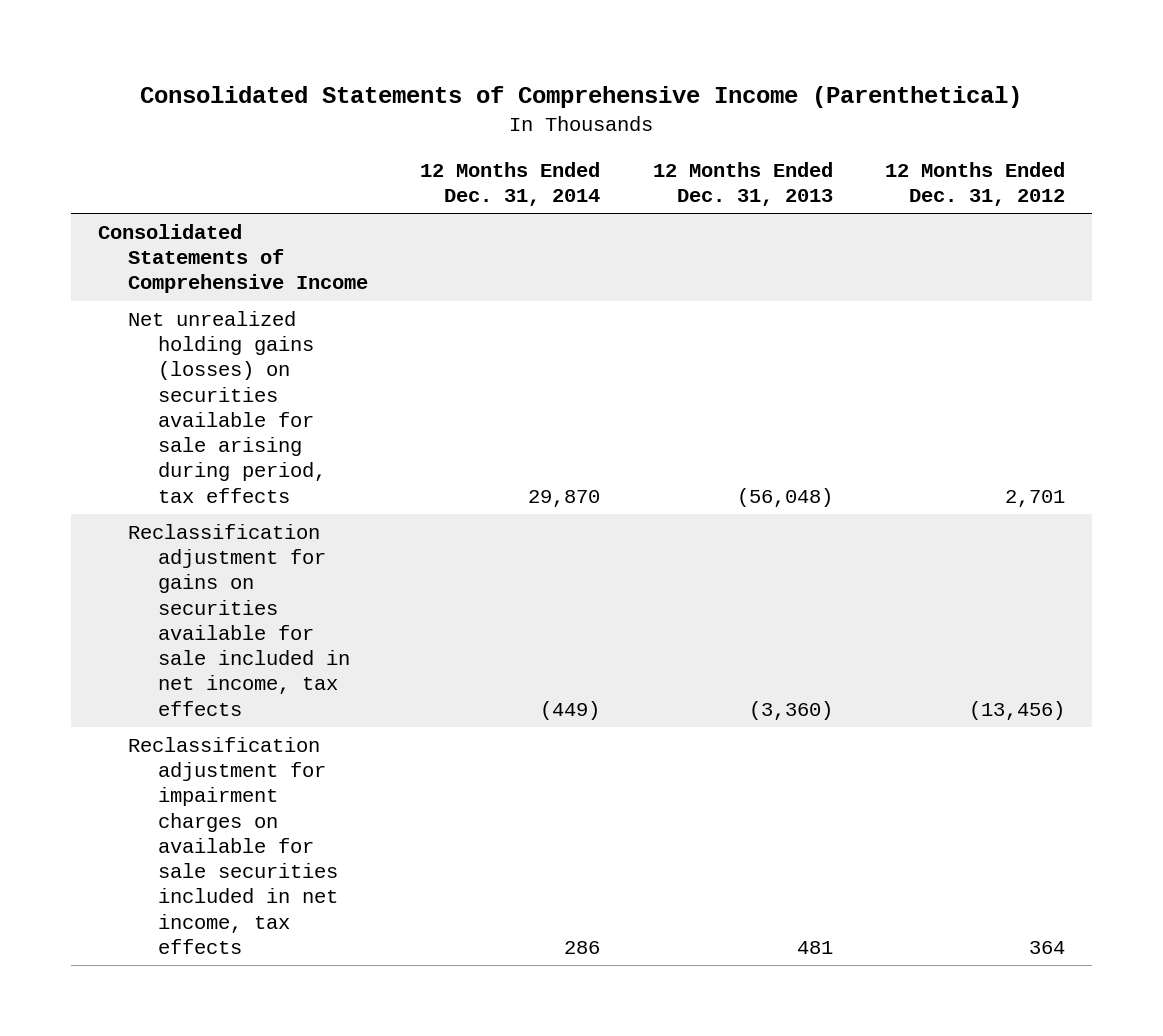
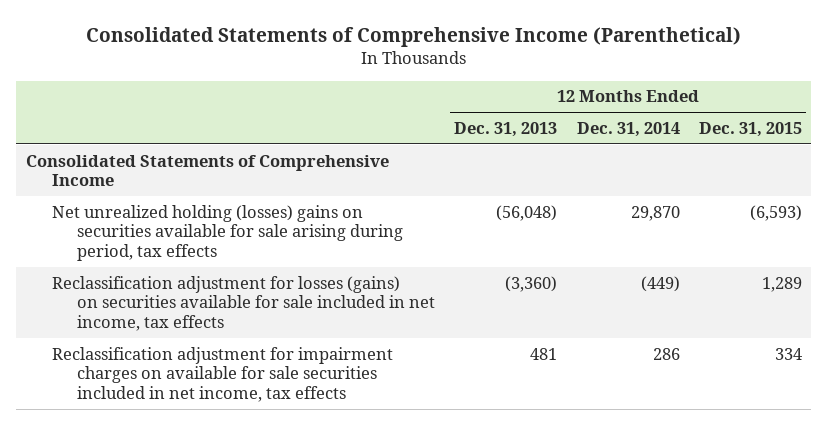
[885,161,1066,207] 12 Months Ended Dec. 31, 2012 -> none
none -> [698,121,802,137] Dec. 31, 2015
[127,310,327,503] Net unrealized holding gains (losses) on securities available for sale arising during period, tax effects -> [51,204,404,261] Net unrealized holding (losses) gains on securities available for sale arising during period, tax effects
[127,523,351,716] Reclassification adjustment for gains on securities available for sale included in net income, tax effects -> [51,275,436,331] Reclassification adjustment for losses (gains) on securities available for sale included in net income, tax effects

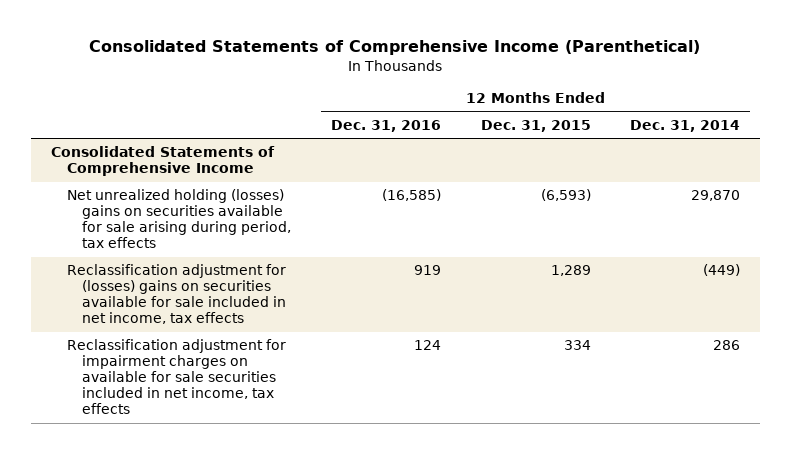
[454,121,558,137] Dec. 31, 2013 -> none
none -> [330,119,441,132] Dec. 31, 2016
[51,275,436,331] Reclassification adjustment for losses (gains) on securities available for sale included in net income, tax effects -> [66,264,287,325] Reclassification adjustment for (losses) gains on securities available for sale included in net income, tax effects

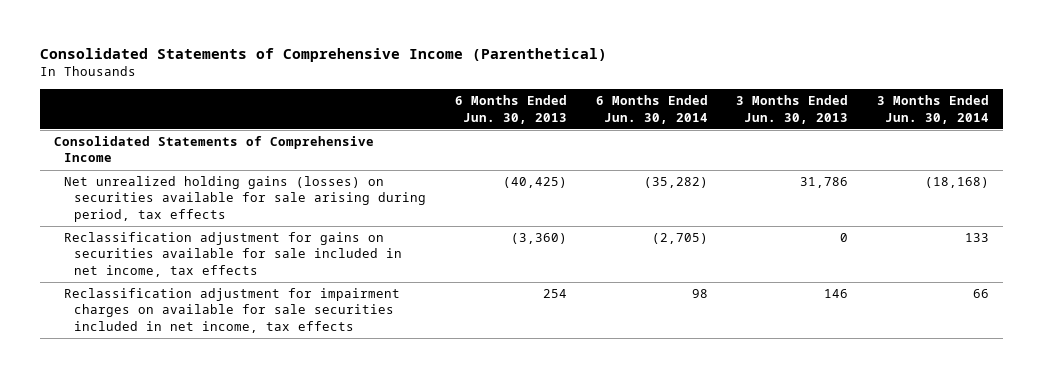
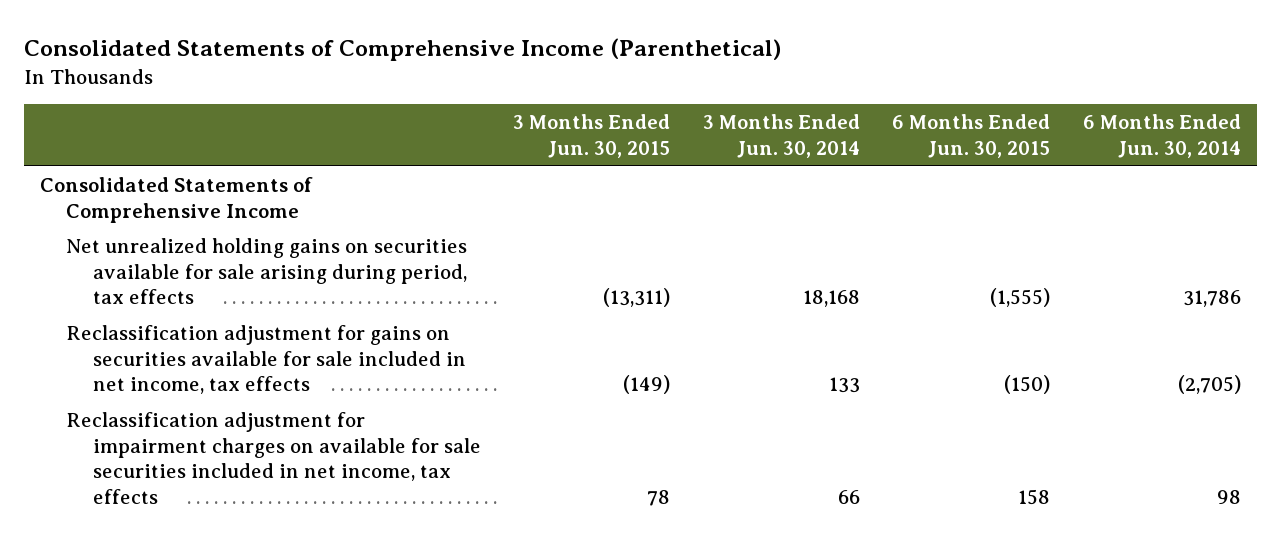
[455,95,568,124] 6 Months Ended Jun. 30, 2013 -> none
[736,95,849,124] 3 Months Ended Jun. 30, 2013 -> none
none -> [513,114,671,158] 3 Months Ended Jun. 30, 2015
none -> [892,114,1051,158] 6 Months Ended Jun. 30, 2015
[64,176,427,222] Net unrealized holding gains (losses) on securities available for sale arising during period, tax effects -> [66,237,468,305] Net unrealized holding gains on securities available for sale arising during period, tax effects
[643,177,708,189] (35,282) -> [1182,290,1241,308] 31,786
[925,177,990,189] (18,168) -> [802,290,860,308] 18,168

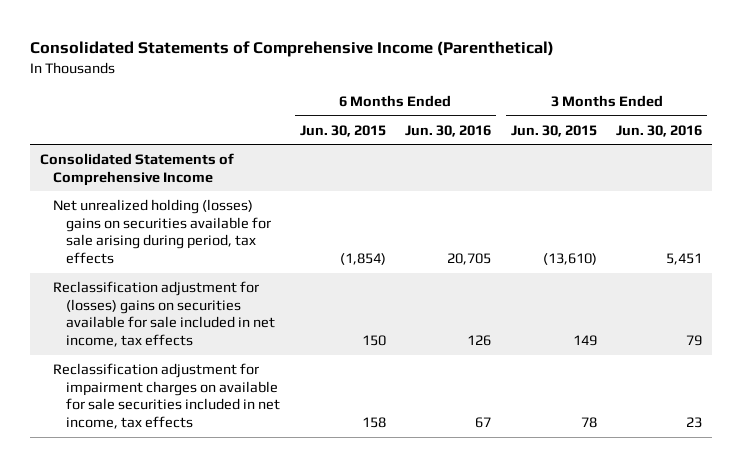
[702,114,860,158] 3 Months Ended Jun. 30, 2014 -> none
[1082,114,1241,158] 6 Months Ended Jun. 30, 2014 -> none
none -> [405,124,492,137] Jun. 30, 2016
none -> [616,124,703,137] Jun. 30, 2016
[66,237,468,305] Net unrealized holding gains on securities available for sale arising during period, tax effects -> [53,198,272,265] Net unrealized holding (losses) gains on securities available for sale arising during period, tax effects
[603,288,671,308] (13,311) -> [542,253,597,266] (13,610)
[990,288,1051,308] (1,555) -> [339,253,386,266] (1,854)
[66,324,466,395] Reclassification adjustment for gains on securities available for sale included in net income, tax effects -> [53,280,276,348] Reclassification adjustment for (losses) gains on securities available for sale included in net income, tax effects
[623,375,671,395] (149) -> [572,335,597,347] 149
[1004,375,1051,395] (150) -> [361,335,386,347] 150

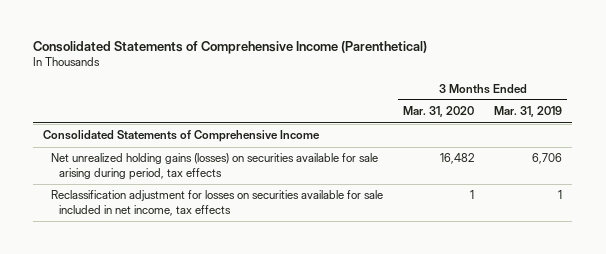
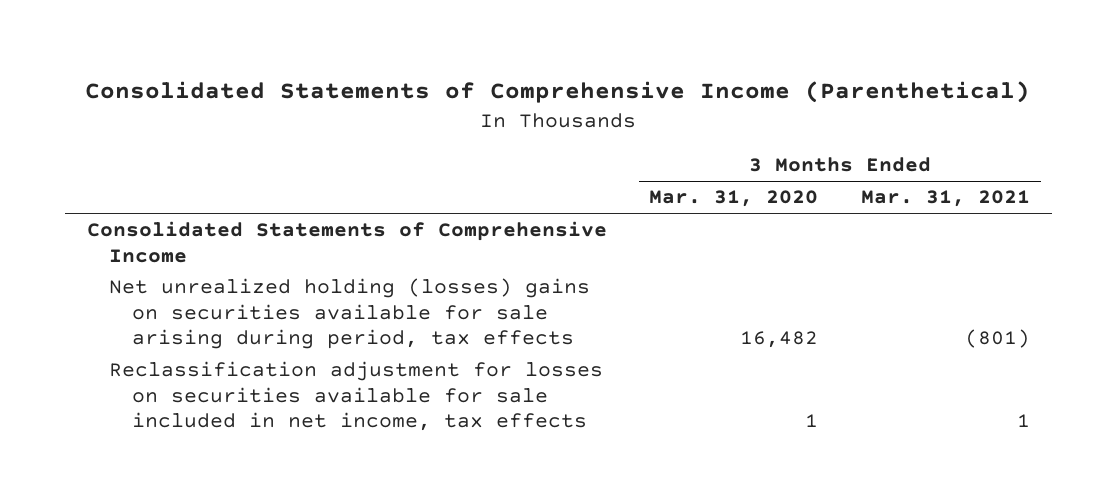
[494,106,563,118] Mar. 31, 2019 -> none
none -> [861,190,1031,208] Mar. 31, 2021
[51,153,379,181] Net unrealized holding gains (losses) on securities available for sale arising during period, tax effects -> [109,278,591,349] Net unrealized holding (losses) gains on securities available for sale arising during period, tax effects

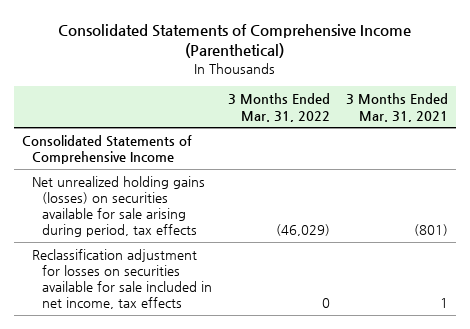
[649,190,819,208] Mar. 31, 2020 -> none
none -> [227,93,330,122] 3 Months Ended Mar. 31, 2022
[109,278,591,349] Net unrealized holding (losses) gains on securities available for sale arising during period, tax effects -> [32,176,206,238] Net unrealized holding gains (losses) on securities available for sale arising during period, tax effects

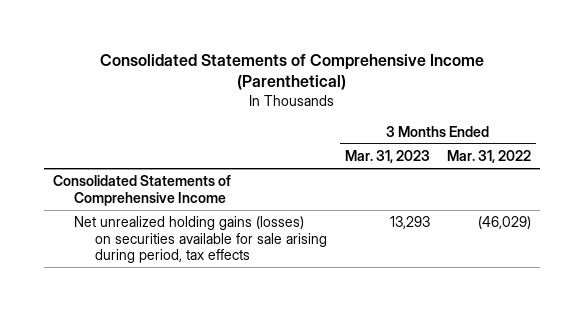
[345,93,448,122] 3 Months Ended Mar. 31, 2021 -> none
none -> [344,150,430,164] Mar. 31, 2023
[32,249,212,310] Reclassification adjustment for losses on securities available for sale included in net income, tax effects -> none

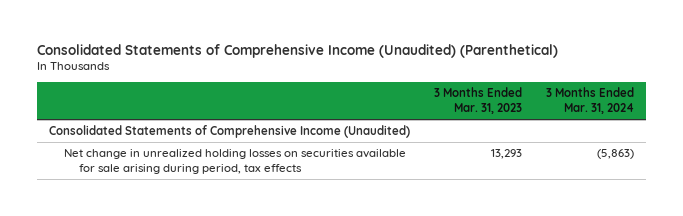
[100,53,485,90] Consolidated Statements of Comprehensive Income (Parenthetical) -> [36,43,558,58] Consolidated Statements of Comprehensive Income (Unaudited) (Parenthetical)
[447,150,532,164] Mar. 31, 2022 -> none
none -> [546,87,635,115] 3 Months Ended Mar. 31, 2024
[52,175,231,206] Consolidated Statements of Comprehensive Income -> [48,125,410,139] Consolidated Statements of Comprehensive Income (Unaudited)
[74,216,328,263] Net unrealized holding gains (losses) on securities available for sale arising during period, tax effects -> [63,149,406,175] Net change in unrealized holding losses on securities available for sale arising during period, tax effects

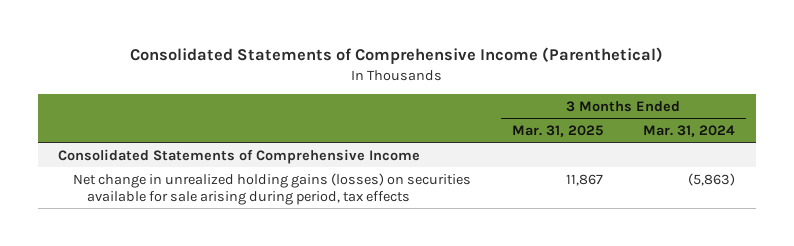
[36,43,558,58] Consolidated Statements of Comprehensive Income (Unaudited) (Parenthetical) -> [129,47,663,65] Consolidated Statements of Comprehensive Income (Parenthetical)
[433,87,522,115] 3 Months Ended Mar. 31, 2023 -> none
none -> [511,124,603,137] Mar. 31, 2025
[48,125,410,139] Consolidated Statements of Comprehensive Income (Unaudited) -> [58,148,421,164] Consolidated Statements of Comprehensive Income
[63,149,406,175] Net change in unrealized holding losses on securities available for sale arising during period, tax effects -> [72,172,471,206] Net change in unrealized holding gains (losses) on securities available for sale arising during period, tax effects

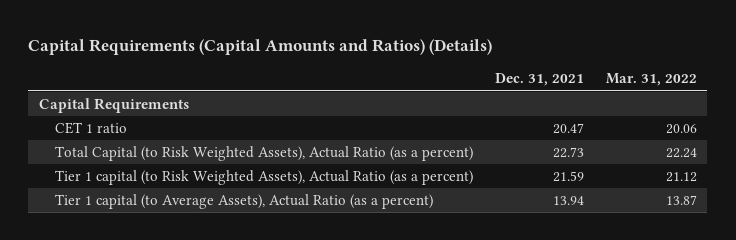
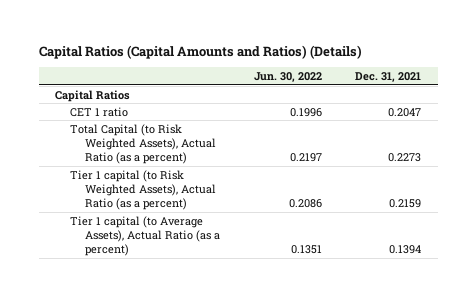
[28,39,493,56] Capital Requirements (Capital Amounts and Ratios) (Details) -> [38,45,362,60] Capital Ratios (Capital Amounts and Ratios) (Details)
[605,73,697,87] Mar. 31, 2022 -> none
none -> [253,71,322,82] Jun. 30, 2022
[38,98,189,114] Capital Requirements -> [55,89,131,102] Capital Ratios
[552,123,584,135] 20.47 -> [387,107,421,117] 0.2047
[552,147,584,159] 22.73 -> [387,153,421,163] 0.2273
[552,171,584,183] 21.59 -> [388,199,421,209] 0.2159
[552,196,584,206] 13.94 -> [388,245,421,255] 0.1394

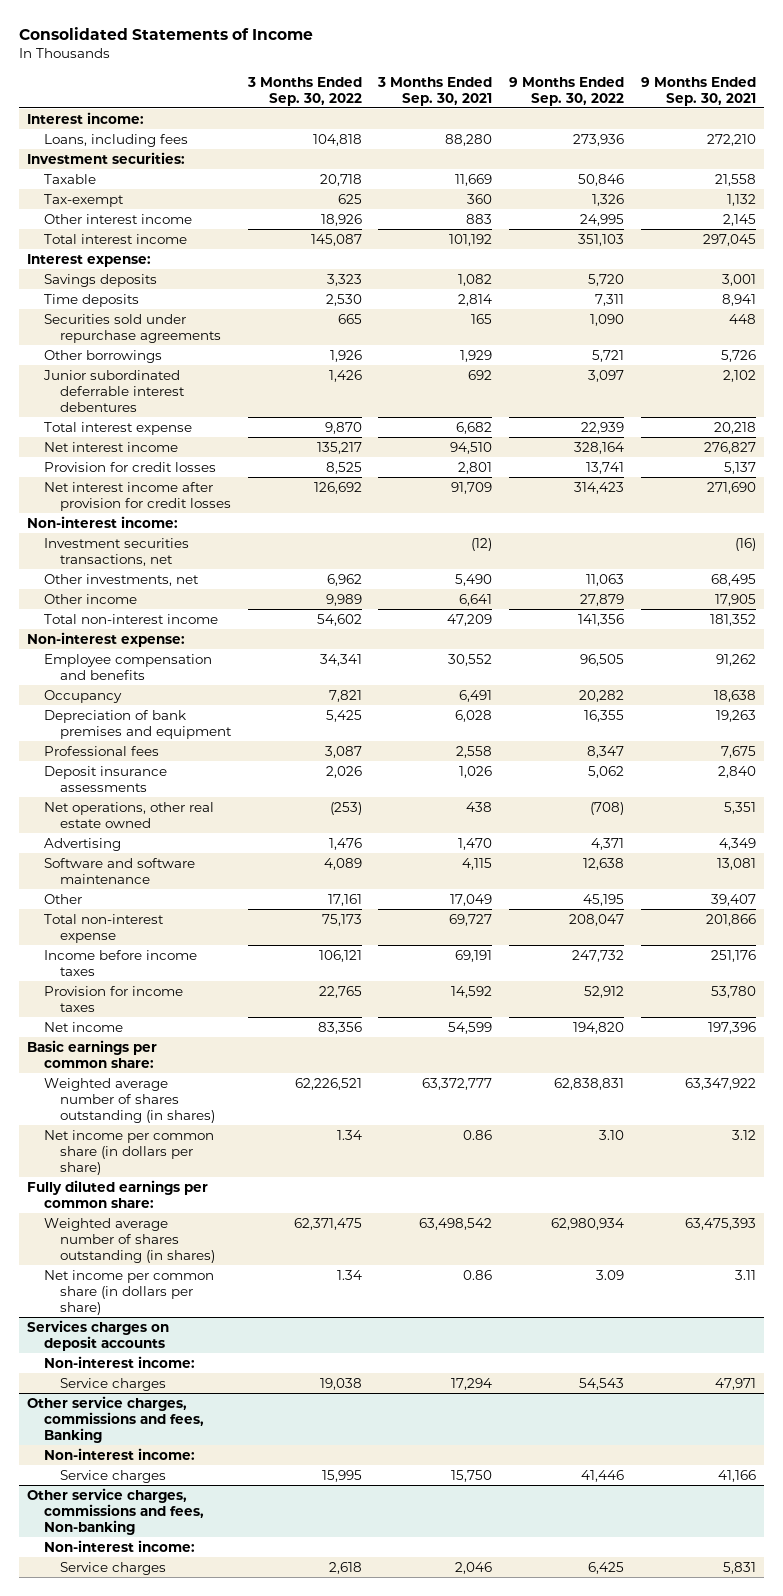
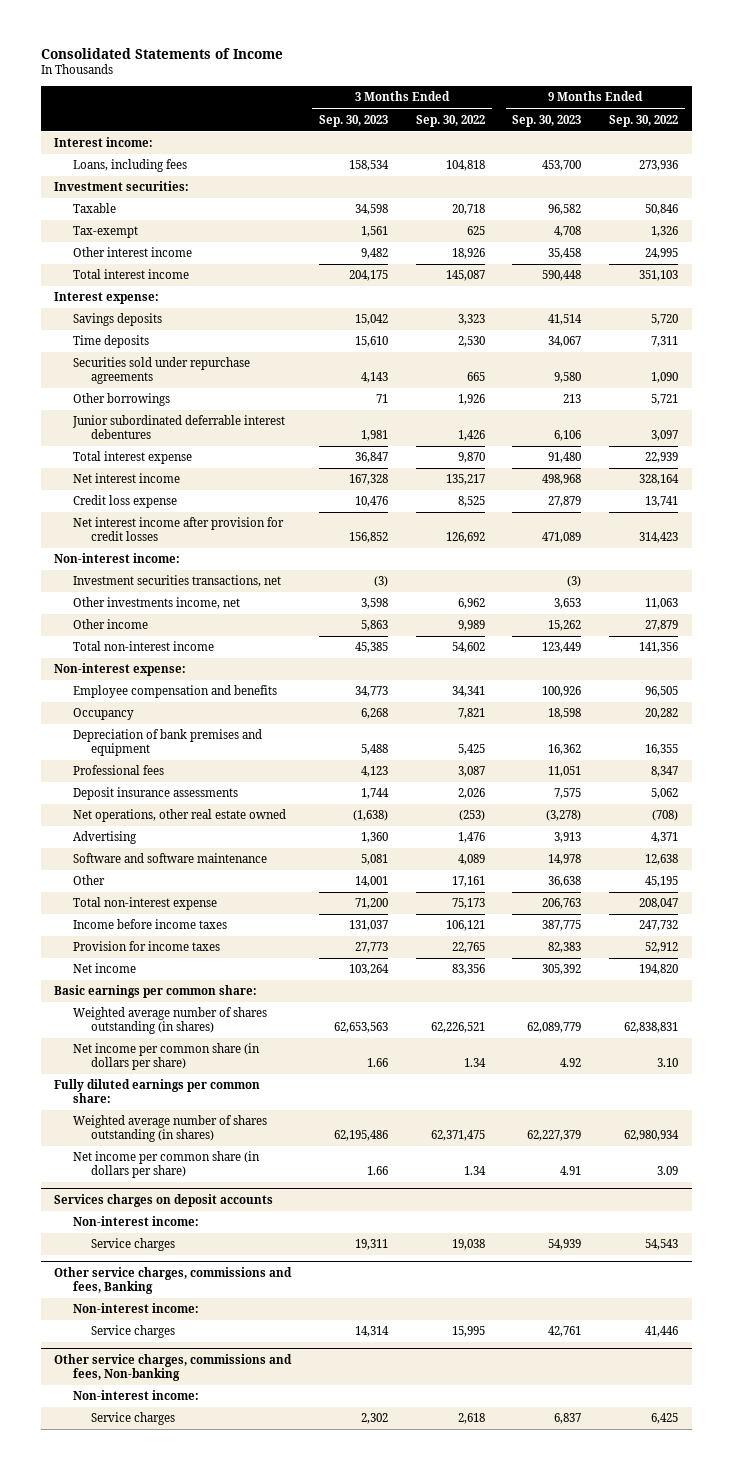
[377,76,493,106] 3 Months Ended Sep. 30, 2021 -> none
[640,76,756,106] 9 Months Ended Sep. 30, 2021 -> none
none -> [319,114,389,127] Sep. 30, 2023
none -> [512,114,582,127] Sep. 30, 2023
[43,461,216,472] Provision for credit losses -> [72,495,177,509] Credit loss expense
[43,573,199,586] Other investments, net -> [72,597,240,610] Other investments income, net

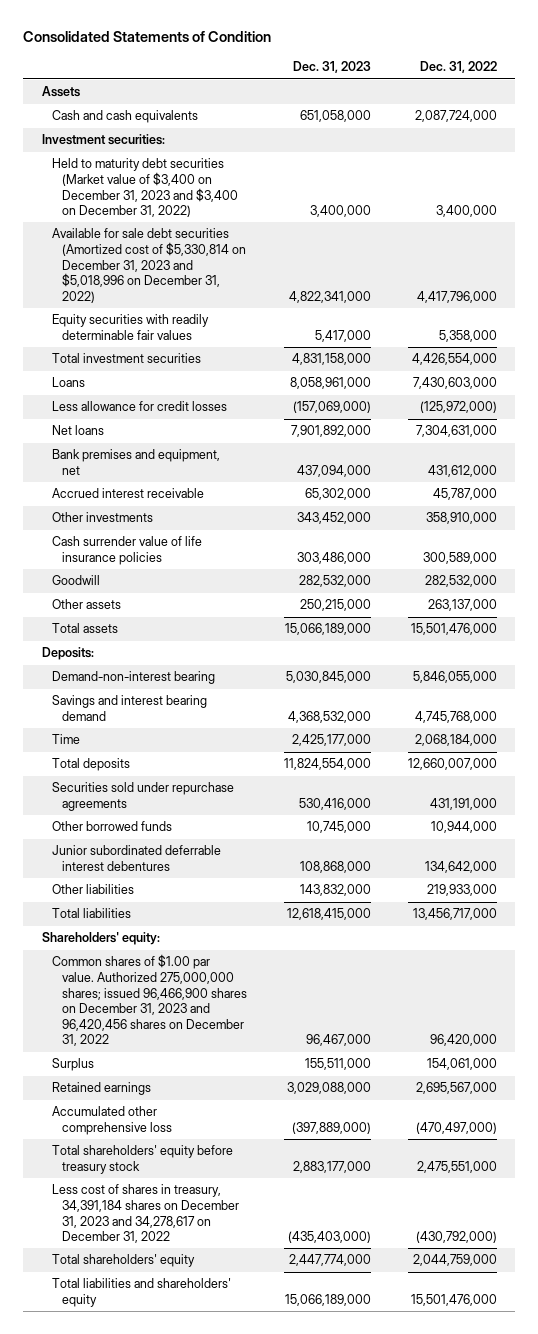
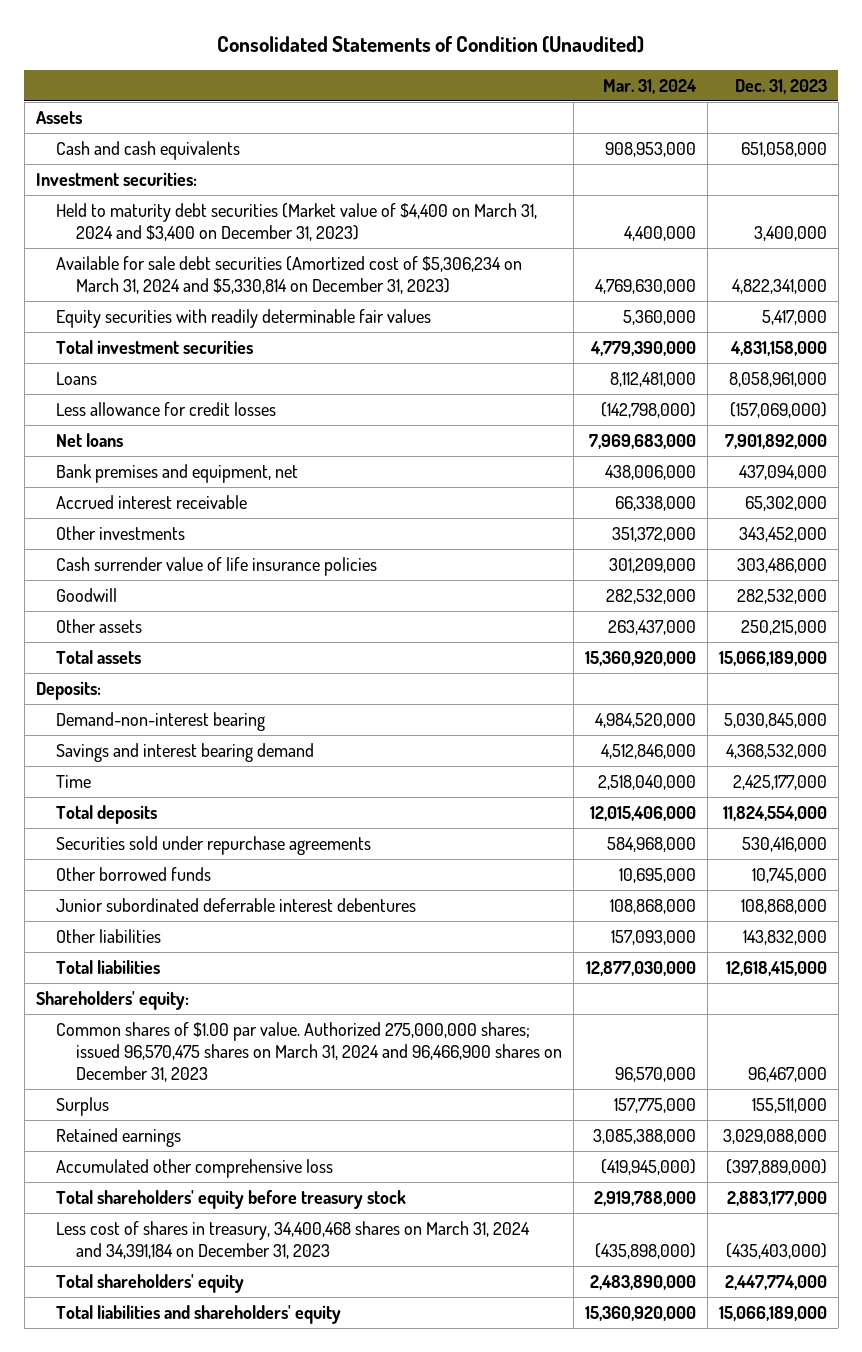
[23,31,272,43] Consolidated Statements of Condition -> [217,36,645,54] Consolidated Statements of Condition (Unaudited)
[419,61,497,74] Dec. 31, 2022 -> none
none -> [602,79,697,95] Mar. 31, 2024
[51,158,239,218] Held to maturity debt securities (Market value of $3,400 on December 31, 2023 and $3,400 on December 31, 2022) -> [55,202,537,241] Held to maturity debt securities (Market value of $4,400 on March 31, 2024 and $3,400 on December 31, 2023)
[51,228,247,303] Available for sale debt securities (Amortized cost of $5,330,814 on December 31, 2023 and $5,018,996 on December 31, 2022) -> [55,255,522,294] Available for sale debt securities (Amortized cost of $5,306,234 on March 31, 2024 and $5,330,814 on December 31, 2023)
[51,954,248,1047] Common shares of $1.00 par value. Authorized 275,000,000 shares; issued 96,466,900 shares on December 31, 2023 and 96,420,456 shares on December 31, 2022 -> [55,1021,562,1083] Common shares of $1.00 par value. Authorized 275,000,000 shares; issued 96,570,475 shares on March 31, 2024 and 96,466,900 shares on December 31, 2023
[51,1184,240,1244] Less cost of shares in treasury, 34,391,184 shares on December 31, 2023 and 34,278,617 on December 31, 2022 -> [55,1220,530,1259] Less cost of shares in treasury, 34,400,468 shares on March 31, 2024 and 34,391,184 on December 31, 2023

